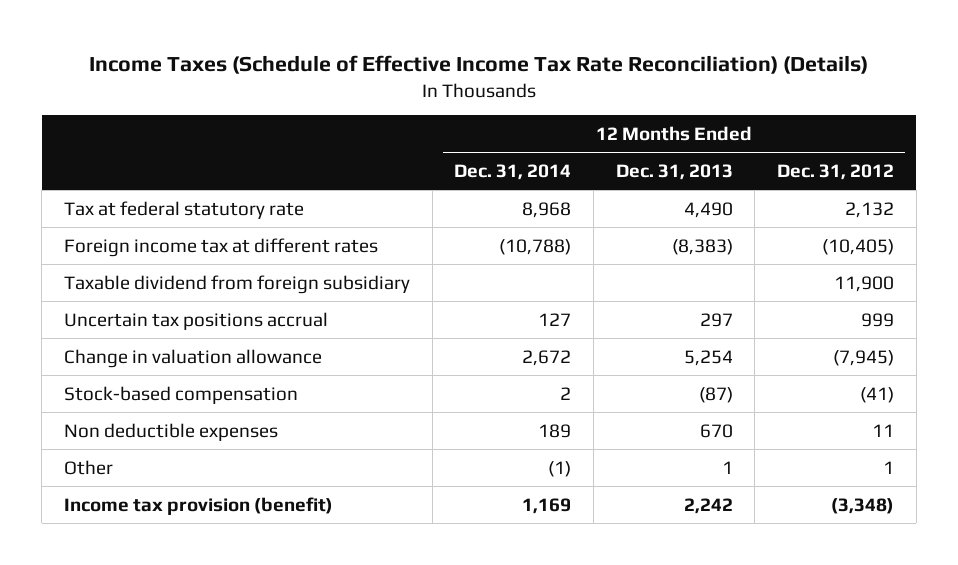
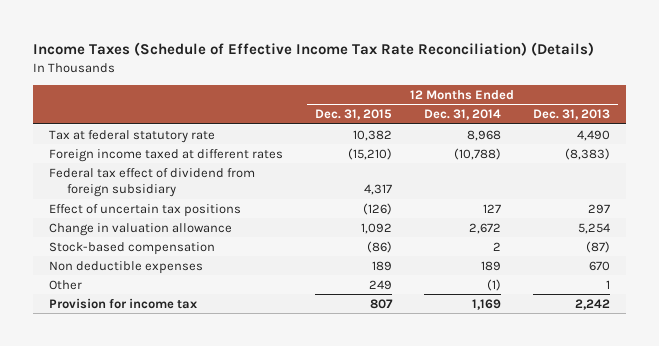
[777,163,895,180] Dec. 31, 2012 -> none
none -> [315,109,393,121] Dec. 31, 2015
[63,274,410,294] Taxable dividend from foreign subsidiary -> none
[63,237,378,257] Foreign income tax at different rates -> [49,148,284,162] Foreign income taxed at different rates
none -> [49,167,256,198] Federal tax effect of dividend from foreign subsidiary
[63,311,328,330] Uncertain tax positions accrual -> [49,203,242,217] Effect of uncertain tax positions
[63,496,333,515] Income tax provision (benefit) -> [49,297,198,309] Provision for income tax

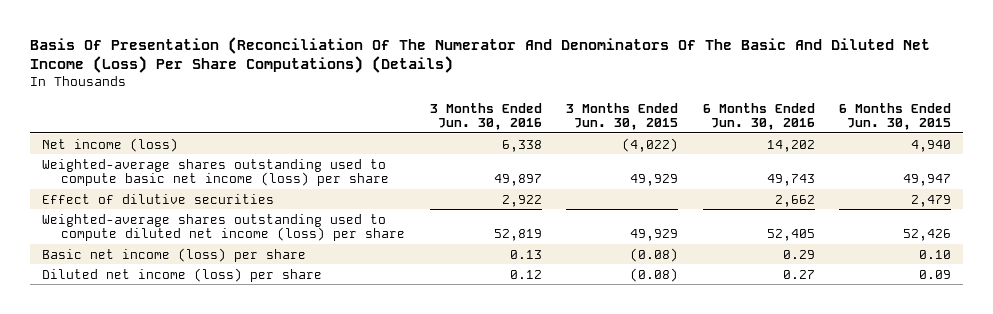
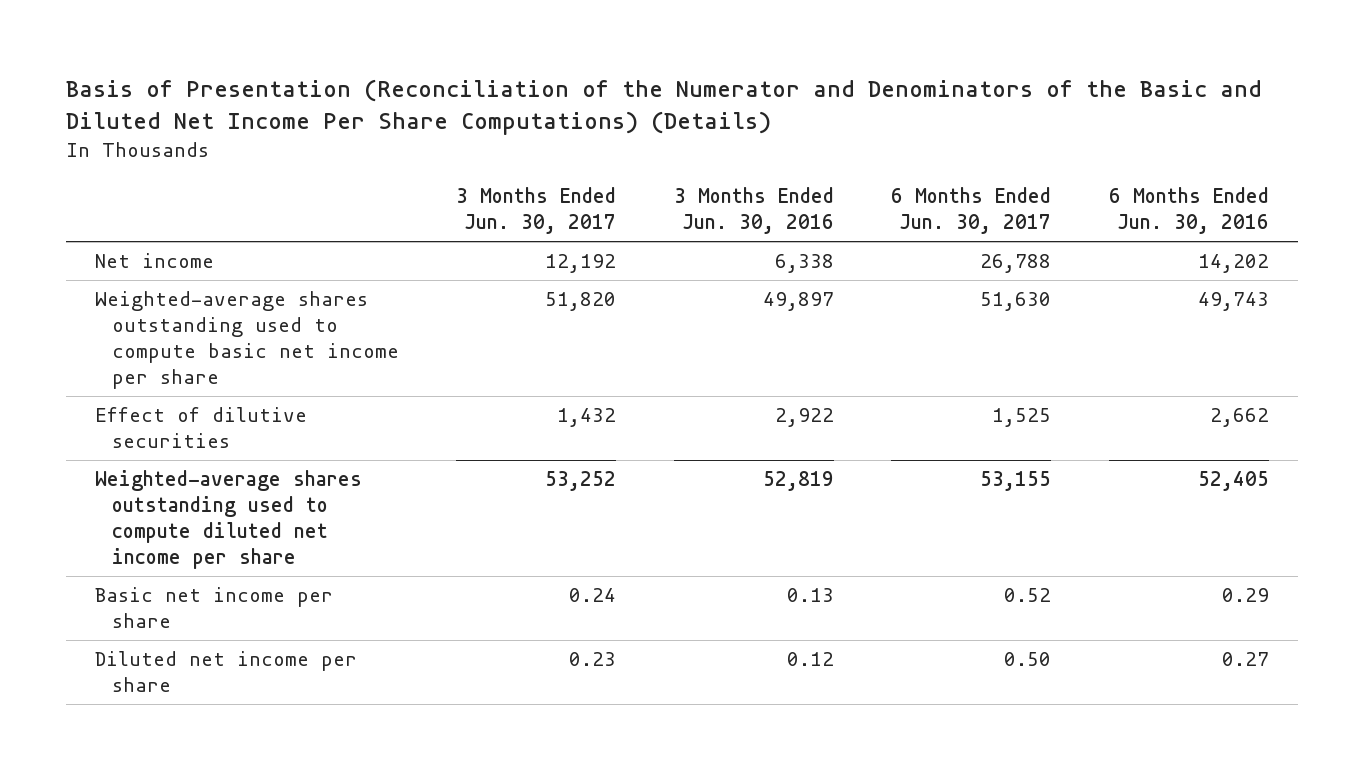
[30,36,931,73] Basis Of Presentation (Reconciliation Of The Numerator And Denominators Of The Basic And Diluted Net Income (Loss) Per Share Computations) (Details) -> [65,79,1262,136] Basis of Presentation (Reconciliation of the Numerator and Denominators of the Basic and Diluted Net Income Per Share Computations) (Details)
[566,102,679,131] 3 Months Ended Jun. 30, 2015 -> none
[838,102,951,131] 6 Months Ended Jun. 30, 2015 -> none
none -> [456,187,617,235] 3 Months Ended Jun. 30, 2017
none -> [891,187,1052,235] 6 Months Ended Jun. 30, 2017
[42,137,179,152] Net income (loss) -> [94,253,214,269] Net income
[42,158,390,187] Weighted-average shares outstanding used to compute basic net income (loss) per share -> [94,291,399,389] Weighted-average shares outstanding used to compute basic net income per share
[42,213,406,242] Weighted-average shares outstanding used to compute diluted net income (loss) per share -> [94,470,362,569] Weighted-average shares outstanding used to compute diluted net income per share
[42,247,307,262] Basic net income (loss) per share -> [94,587,333,629] Basic net income per share
[42,267,323,282] Diluted net income (loss) per share -> [94,651,357,693] Diluted net income per share

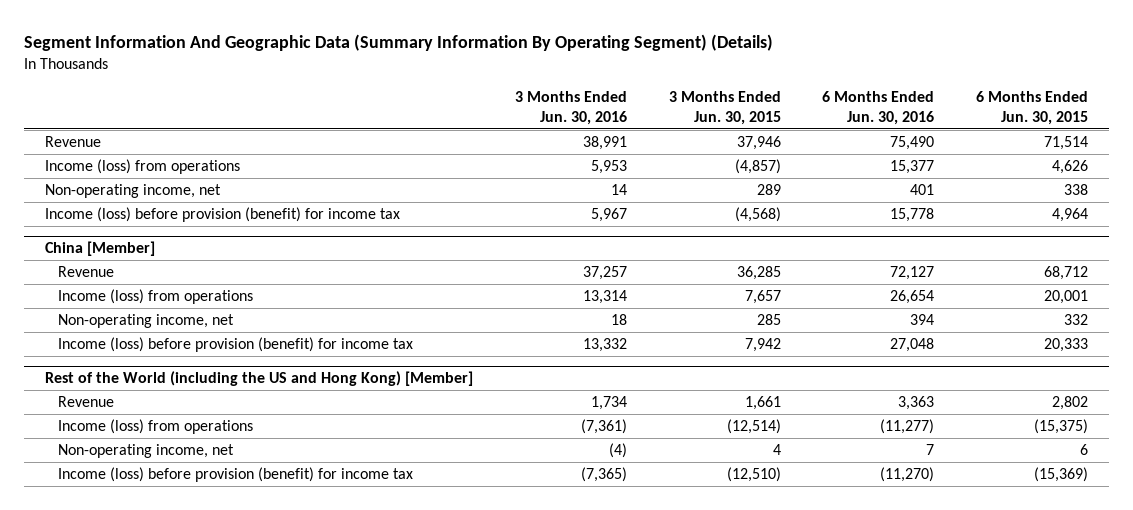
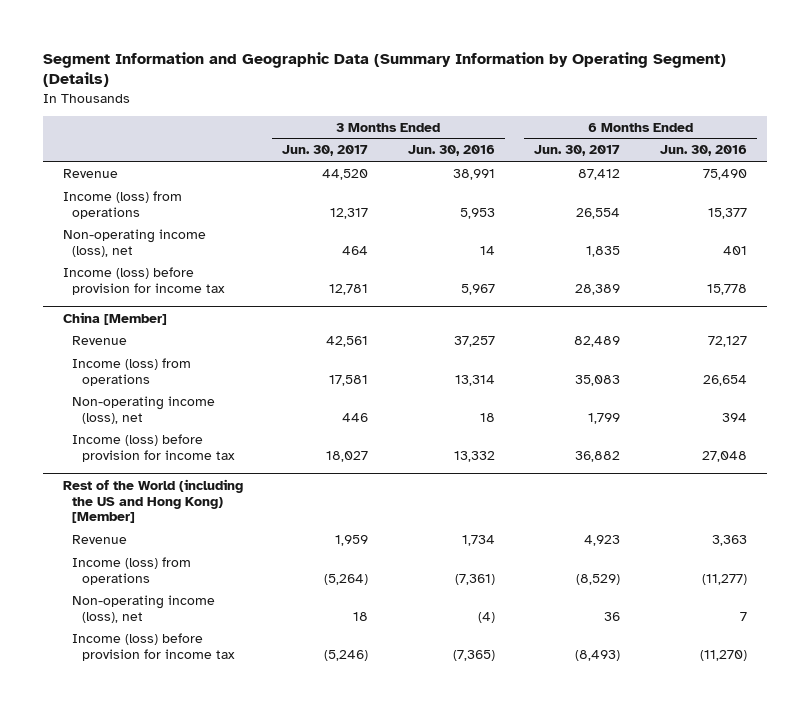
[24,34,774,52] Segment Information And Geographic Data (Summary Information By Operating Segment) (Details) -> [42,51,726,88] Segment Information and Geographic Data (Summary Information by Operating Segment) (Details)
[668,90,781,125] 3 Months Ended Jun. 30, 2015 -> none
[975,90,1088,125] 6 Months Ended Jun. 30, 2015 -> none
none -> [282,145,369,157] Jun. 30, 2017
none -> [534,145,621,157] Jun. 30, 2017
[45,183,222,198] Non-operating income, net -> [62,228,206,257] Non-operating income (loss), net
[45,206,401,222] Income (loss) before provision (benefit) for income tax -> [62,266,226,295] Income (loss) before provision for income tax
[57,313,234,328] Non-operating income, net -> [72,395,216,424] Non-operating income (loss), net
[57,336,413,352] Income (loss) before provision (benefit) for income tax -> [72,433,236,462] Income (loss) before provision for income tax
[57,443,234,458] Non-operating income, net -> [72,594,216,623] Non-operating income (loss), net
[57,466,413,482] Income (loss) before provision (benefit) for income tax -> [72,632,236,661] Income (loss) before provision for income tax

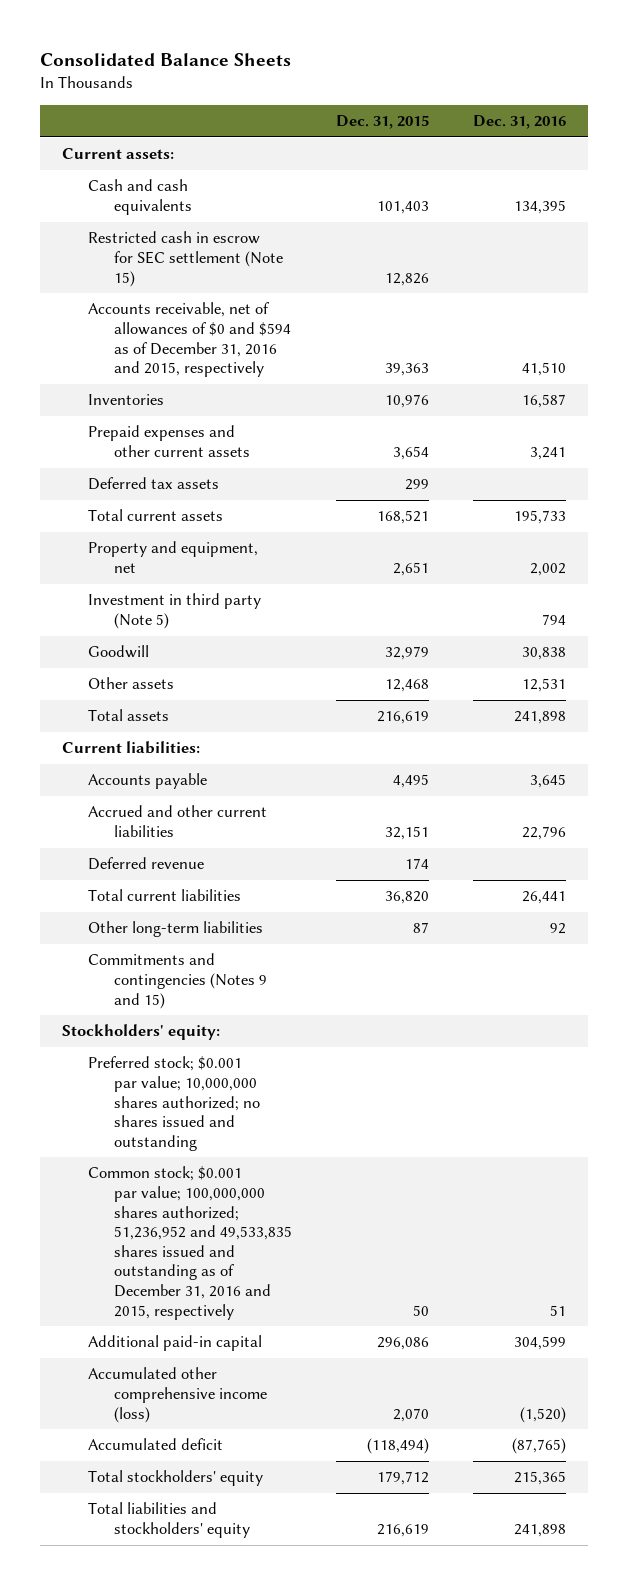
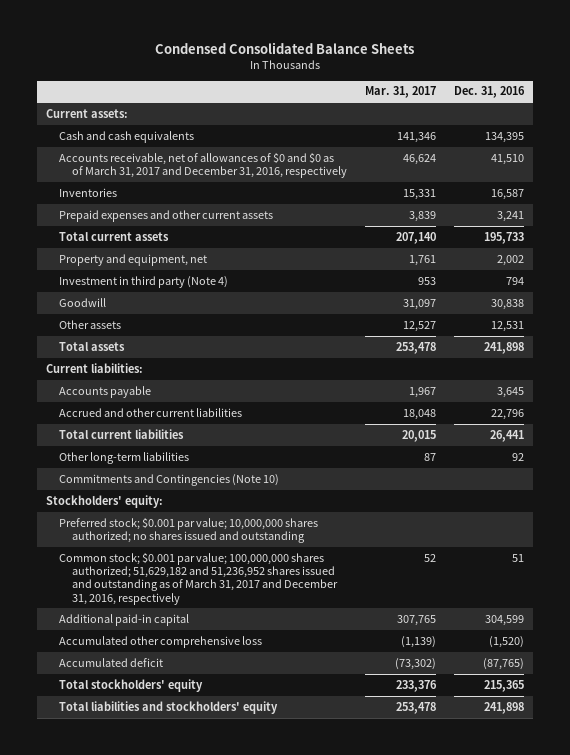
[39,52,291,66] Consolidated Balance Sheets -> [154,42,414,55] Condensed Consolidated Balance Sheets
[335,115,429,130] Dec. 31, 2015 -> none
none -> [364,86,436,99] Mar. 31, 2017
[87,231,283,287] Restricted cash in escrow for SEC settlement (Note 15) -> none
[87,302,291,378] Accounts receivable, net of allowances of $0 and $594 as of December 31, 2016 and 2015, respectively -> [58,151,347,179] Accounts receivable, net of allowances of $0 and $0 as of March 31, 2017 and December 31, 2016, respectively
[87,477,219,491] Deferred tax assets -> none
[87,593,261,630] Investment in third party (Note 5) -> [58,275,228,288] Investment in third party (Note 4)
[87,857,204,871] Deferred revenue -> none
[87,953,267,1009] Commitments and contingencies (Notes 9 and 15) -> [58,473,279,486] Commitments and Contingencies (Note 10)
[87,1166,292,1320] Common stock; $0.001 par value; 100,000,000 shares authorized; 51,236,952 and 49,533,835 shares issued and outstanding as of December 31, 2016 and 2015, respectively -> [58,551,338,605] Common stock; $0.001 par value; 100,000,000 shares authorized; 51,629,182 and 51,236,952 shares issued and outstanding as of March 31, 2017 and December 31, 2016, respectively
[87,1367,267,1423] Accumulated other comprehensive income (loss) -> [58,635,262,648] Accumulated other comprehensive loss

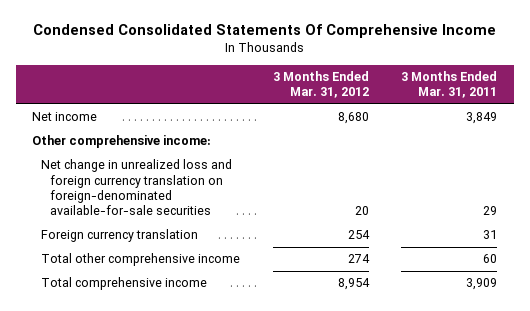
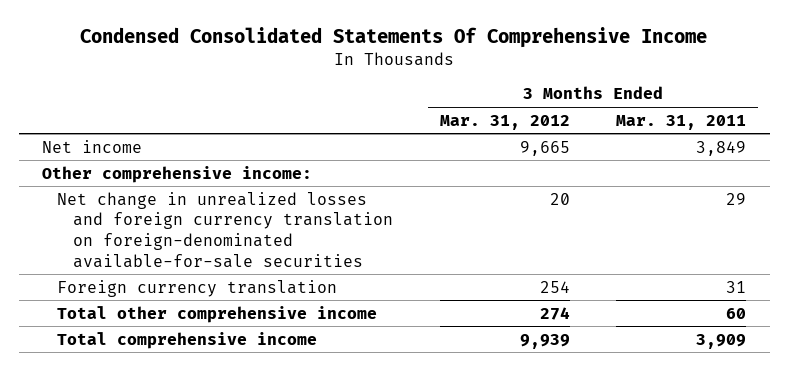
[337,112,369,125] 8,680 -> [519,140,570,156] 9,665
[41,159,233,216] Net change in unrealized loss and foreign currency translation on foreign-denominated available-for-sale securities -> [57,191,393,268] Net change in unrealized losses and foreign currency translation on foreign-denominated available-for-sale securities
[337,278,370,291] 8,954 -> [519,333,570,349] 9,939

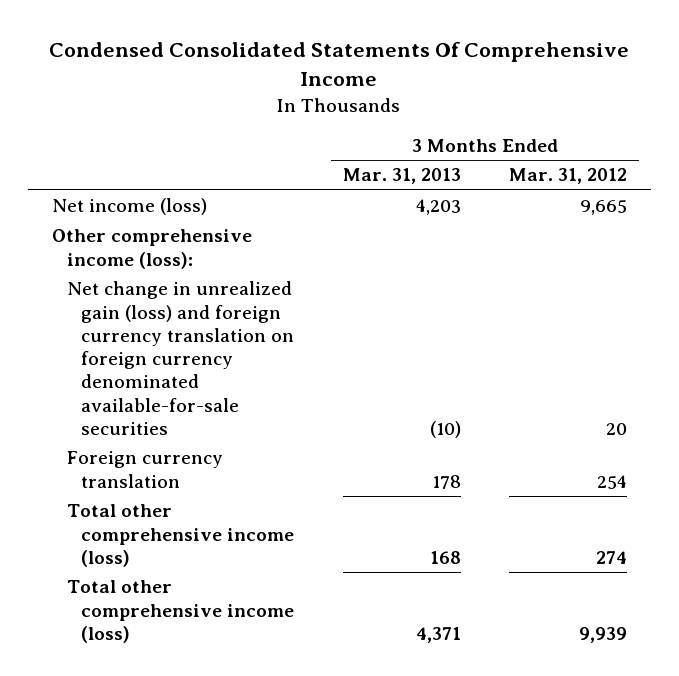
[616,114,747,130] Mar. 31, 2011 -> none
none -> [342,168,461,185] Mar. 31, 2013
[42,139,143,153] Net income -> [52,198,208,216] Net income (loss)
[42,165,313,183] Other comprehensive income: -> [52,229,253,269] Other comprehensive income (loss):
[57,191,393,268] Net change in unrealized losses and foreign currency translation on foreign-denominated available-for-sale securities -> [66,281,295,435] Net change in unrealized gain (loss) and foreign currency translation on foreign currency denominated available-for-sale securities
[57,305,378,323] Total other comprehensive income -> [66,504,295,567] Total other comprehensive income (loss)
[57,331,318,349] Total comprehensive income -> [66,580,295,643] Total other comprehensive income (loss)

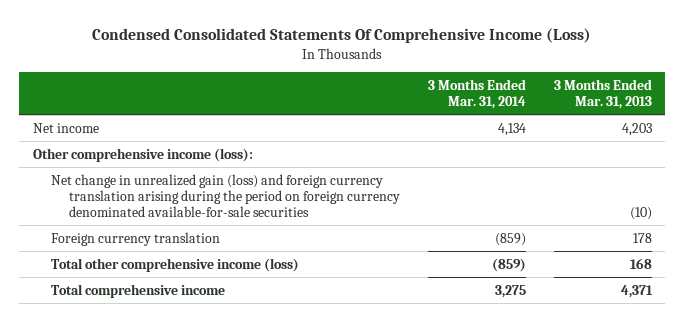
[49,42,630,87] Condensed Consolidated Statements Of Comprehensive Income -> [92,28,592,44] Condensed Consolidated Statements Of Comprehensive Income (Loss)
[508,168,627,185] Mar. 31, 2012 -> none
none -> [427,78,526,109] 3 Months Ended Mar. 31, 2014
[52,198,208,216] Net income (loss) -> [32,122,99,133] Net income
[66,281,295,435] Net change in unrealized gain (loss) and foreign currency translation on foreign currency denominated available-for-sale securities -> [51,173,401,217] Net change in unrealized gain (loss) and foreign currency translation arising during the period on foreign currency denominated available-for-sale securities
[66,580,295,643] Total other comprehensive income (loss) -> [51,283,226,298] Total comprehensive income

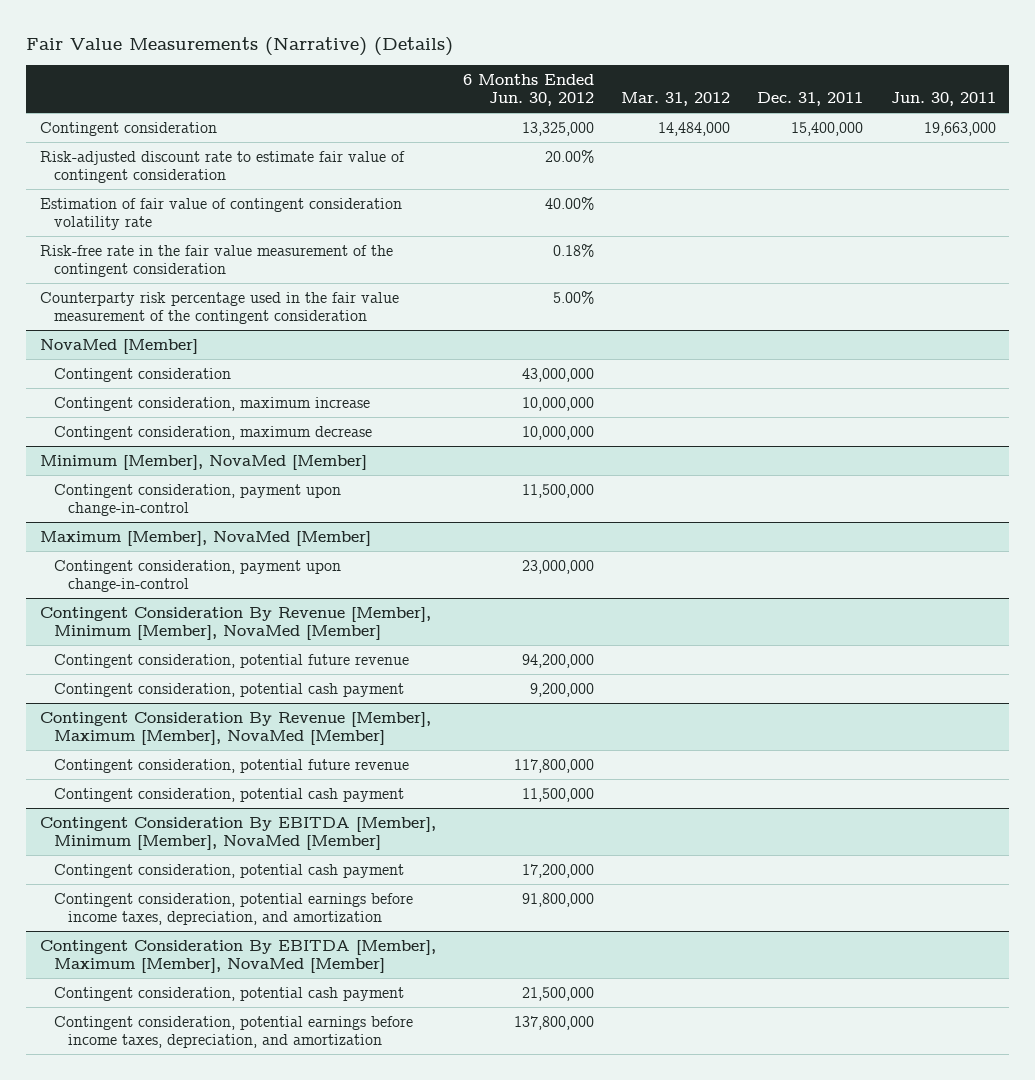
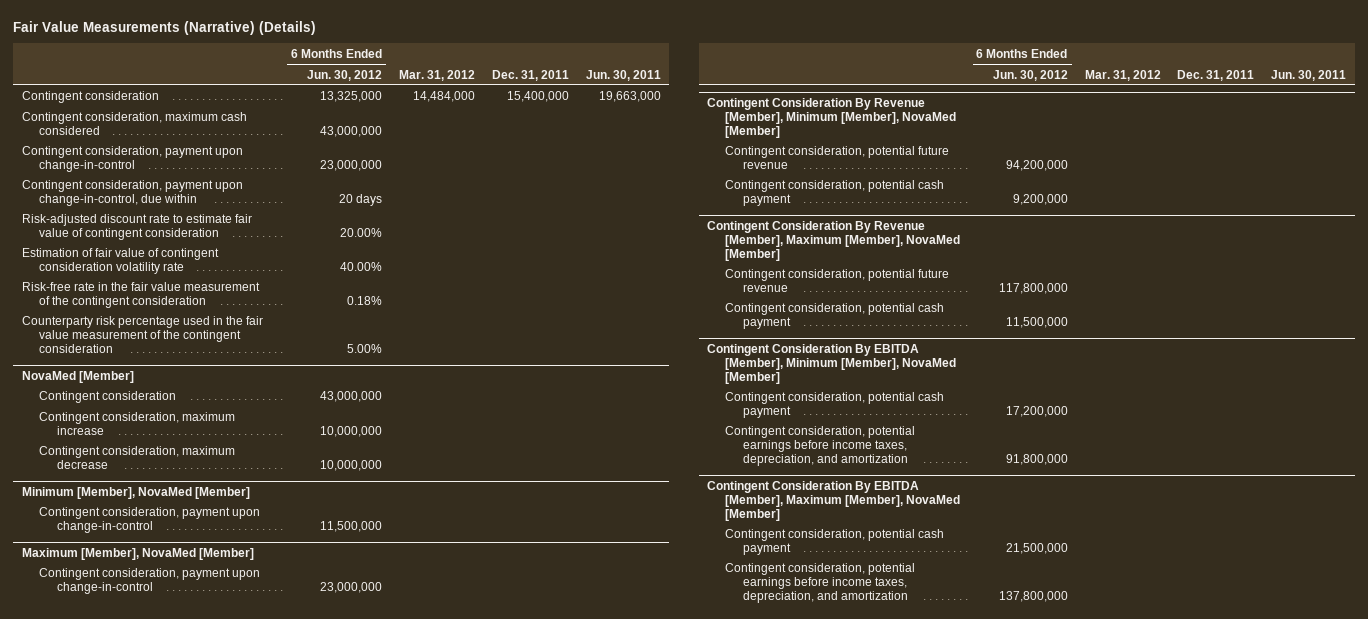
none -> [21,112,247,136] Contingent consideration, maximum cash considered
none -> [21,146,243,173] Contingent consideration, payment upon change-in-control
none -> [21,180,243,207] Contingent consideration, payment upon change-in-control, due within

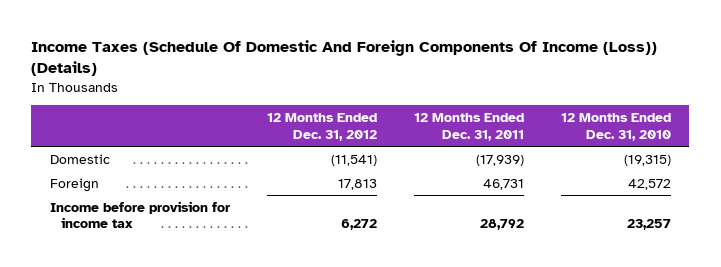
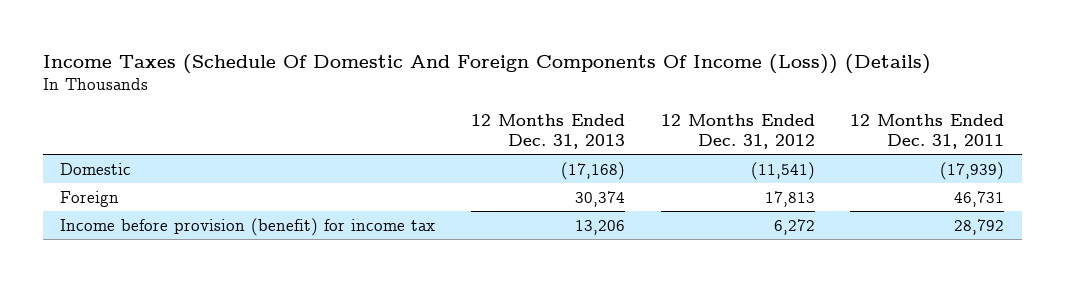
[560,113,671,141] 12 Months Ended Dec. 31, 2010 -> none
none -> [470,113,625,149] 12 Months Ended Dec. 31, 2013
[49,200,230,229] Income before provision for income tax -> [60,217,436,236] Income before provision (benefit) for income tax

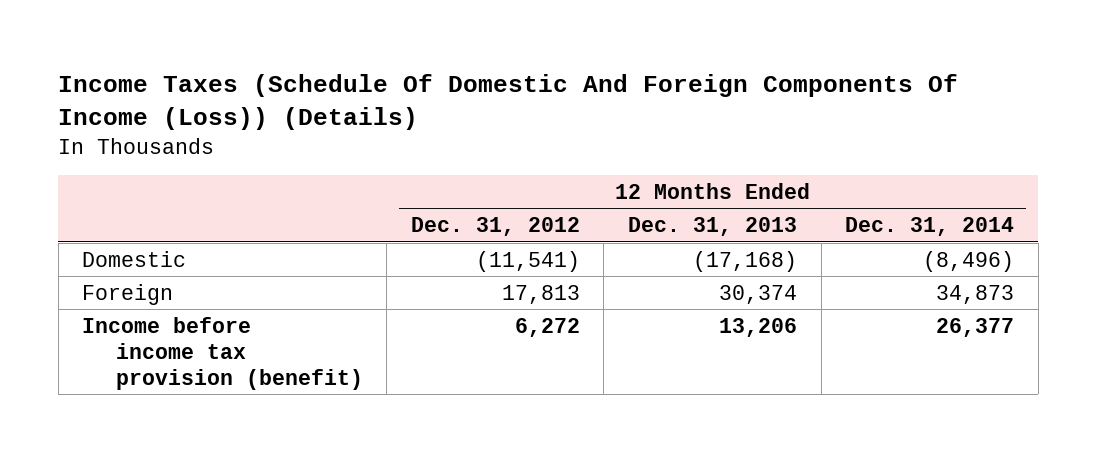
[850,113,1005,149] 12 Months Ended Dec. 31, 2011 -> none
none -> [845,217,1015,237] Dec. 31, 2014
[60,217,436,236] Income before provision (benefit) for income tax -> [82,316,363,390] Income before income tax provision (benefit)

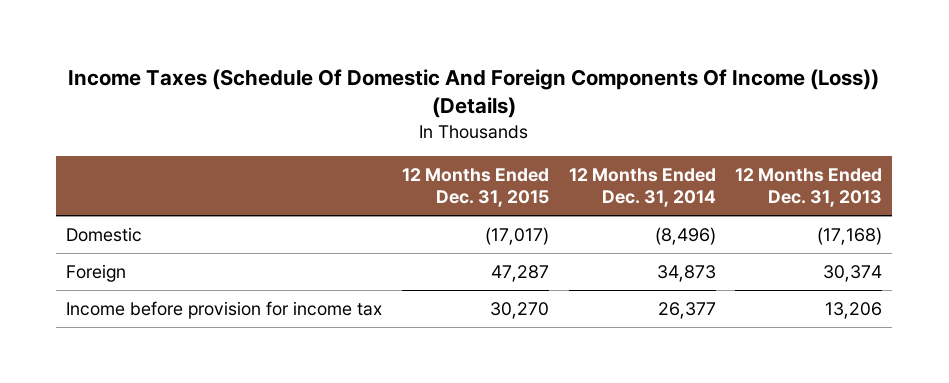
[410,217,580,237] Dec. 31, 2012 -> none
none -> [402,167,550,208] 12 Months Ended Dec. 31, 2015
[82,316,363,390] Income before income tax provision (benefit) -> [66,300,383,319] Income before provision for income tax

